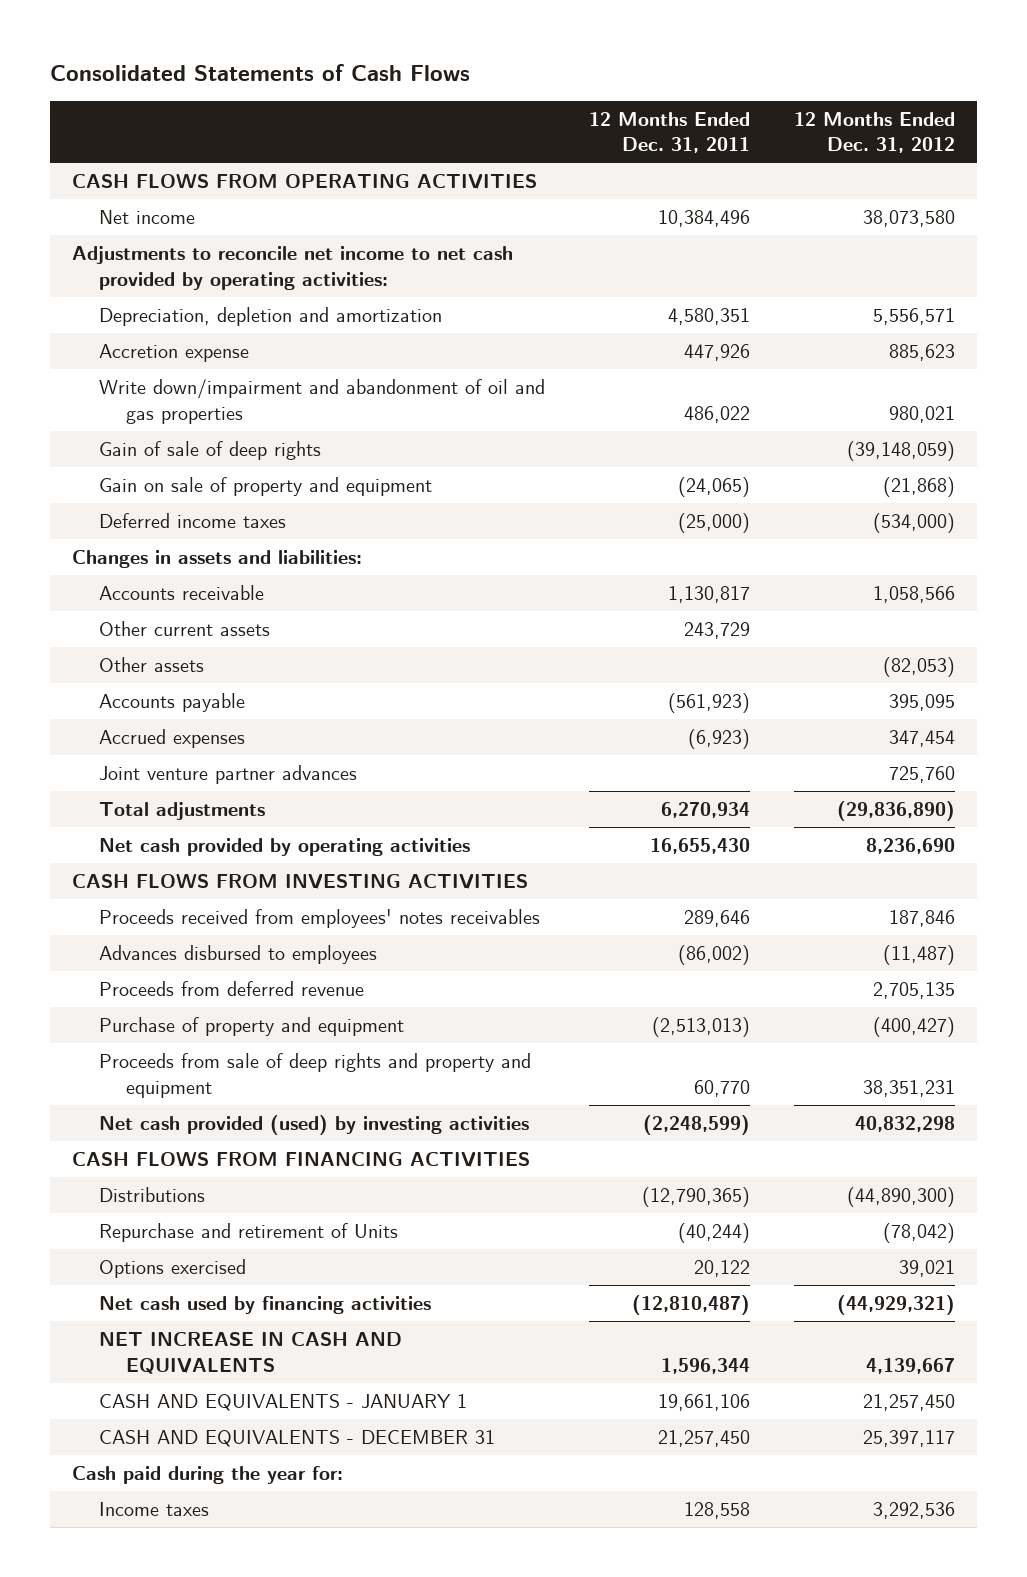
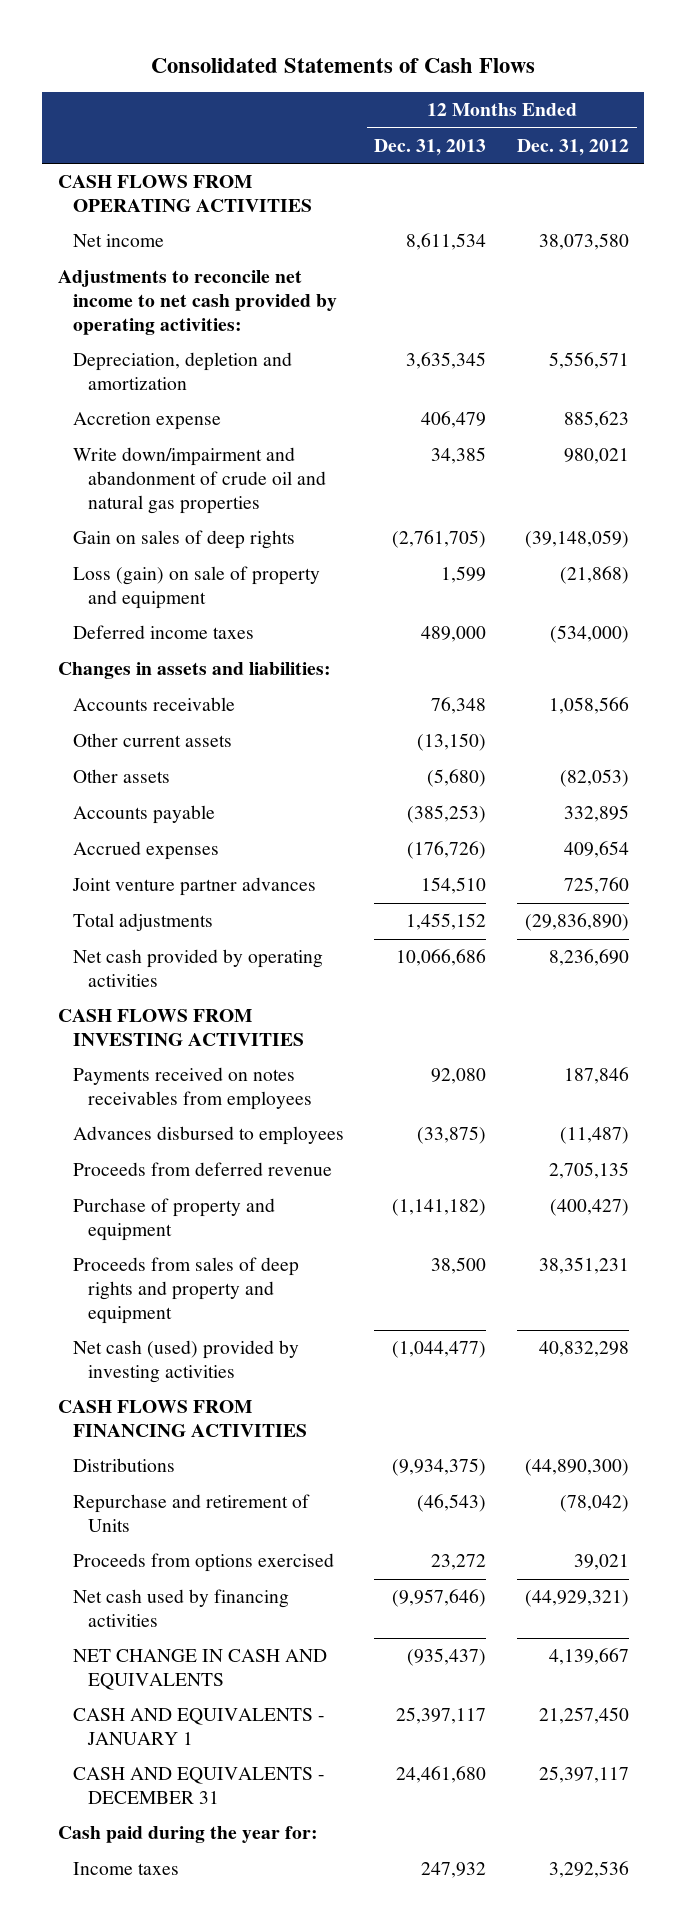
[588,111,750,154] 12 Months Ended Dec. 31, 2011 -> none
none -> [374,139,487,157] Dec. 31, 2013
[98,379,545,424] Write down/impairment and abandonment of oil and gas properties -> [72,447,326,514] Write down/impairment and abandonment of crude oil and natural gas properties
[98,441,321,461] Gain of sale of deep rights -> [72,530,295,550] Gain on sales of deep rights
[98,477,432,497] Gain on sale of property and equipment -> [72,566,320,609] Loss (gain) on sale of property and equipment
[889,694,956,712] 395,095 -> [563,805,629,823] 332,895
[889,730,956,748] 347,454 -> [563,841,629,859] 409,654
[98,909,540,929] Proceeds received from employees' notes receivables -> [72,1067,312,1110] Payments received on notes receivables from employees
[98,1053,531,1098] Proceeds from sale of deep rights and property and equipment -> [72,1257,299,1324] Proceeds from sales of deep rights and property and equipment
[98,1115,529,1136] Net cash provided (used) by investing activities -> [72,1340,299,1383] Net cash (used) provided by investing activities
[98,1259,246,1279] Options exercised -> [72,1553,334,1573] Proceeds from options exercised
[98,1332,402,1374] NET INCREASE IN CASH AND EQUIVALENTS -> [72,1649,327,1690] NET CHANGE IN CASH AND EQUIVALENTS

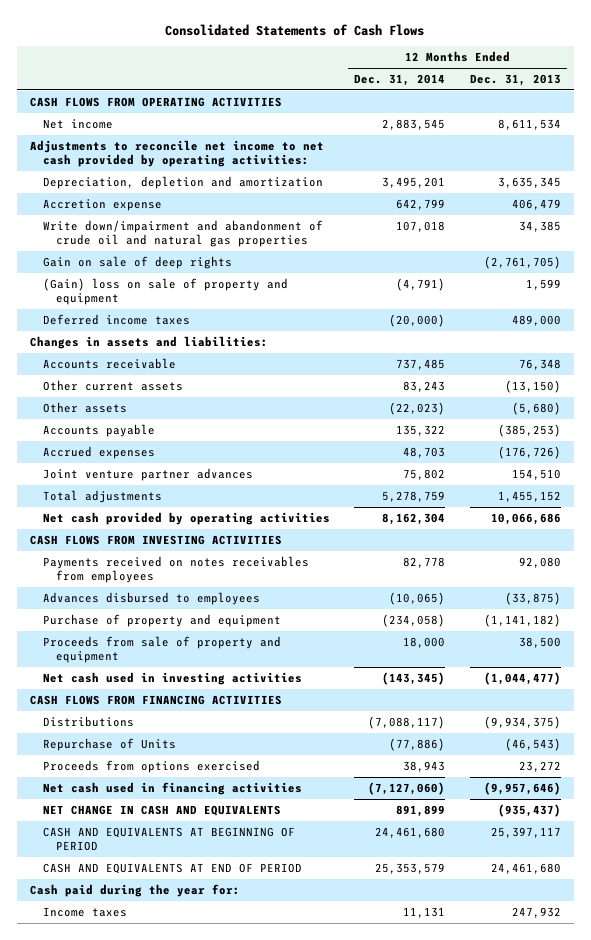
[516,139,629,157] Dec. 31, 2012 -> none
none -> [354,73,446,86] Dec. 31, 2014
[72,530,295,550] Gain on sales of deep rights -> [42,255,232,269] Gain on sale of deep rights
[72,566,320,609] Loss (gain) on sale of property and equipment -> [42,277,288,305] (Gain) loss on sale of property and equipment
[72,1162,332,1177] Proceeds from deferred revenue -> none
[72,1257,299,1324] Proceeds from sales of deep rights and property and equipment -> [42,635,281,663] Proceeds from sale of property and equipment
[72,1340,299,1383] Net cash (used) provided by investing activities -> [42,671,302,685] Net cash used in investing activities
[72,1494,310,1532] Repurchase and retirement of Units -> [42,737,176,751] Repurchase of Units
[72,1589,289,1627] Net cash used by financing activities -> [42,781,302,795] Net cash used in financing activities
[72,1708,325,1745] CASH AND EQUIVALENTS - JANUARY 1 -> [42,826,295,851] CASH AND EQUIVALENTS AT BEGINNING OF PERIOD
[72,1767,325,1804] CASH AND EQUIVALENTS - DECEMBER 31 -> [42,862,302,874] CASH AND EQUIVALENTS AT END OF PERIOD

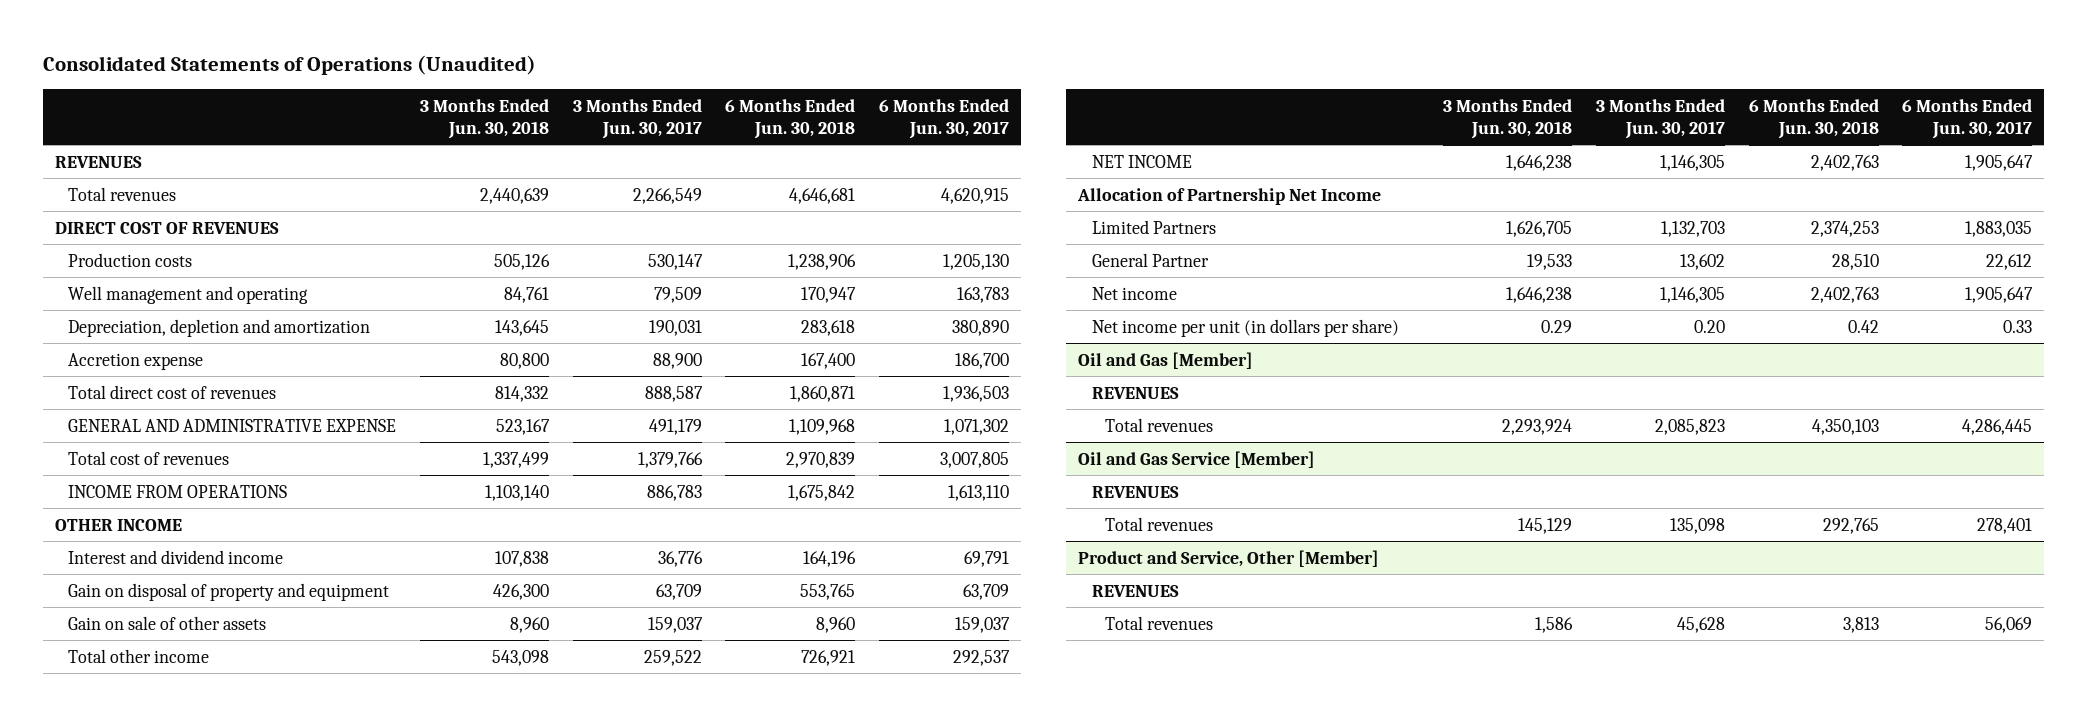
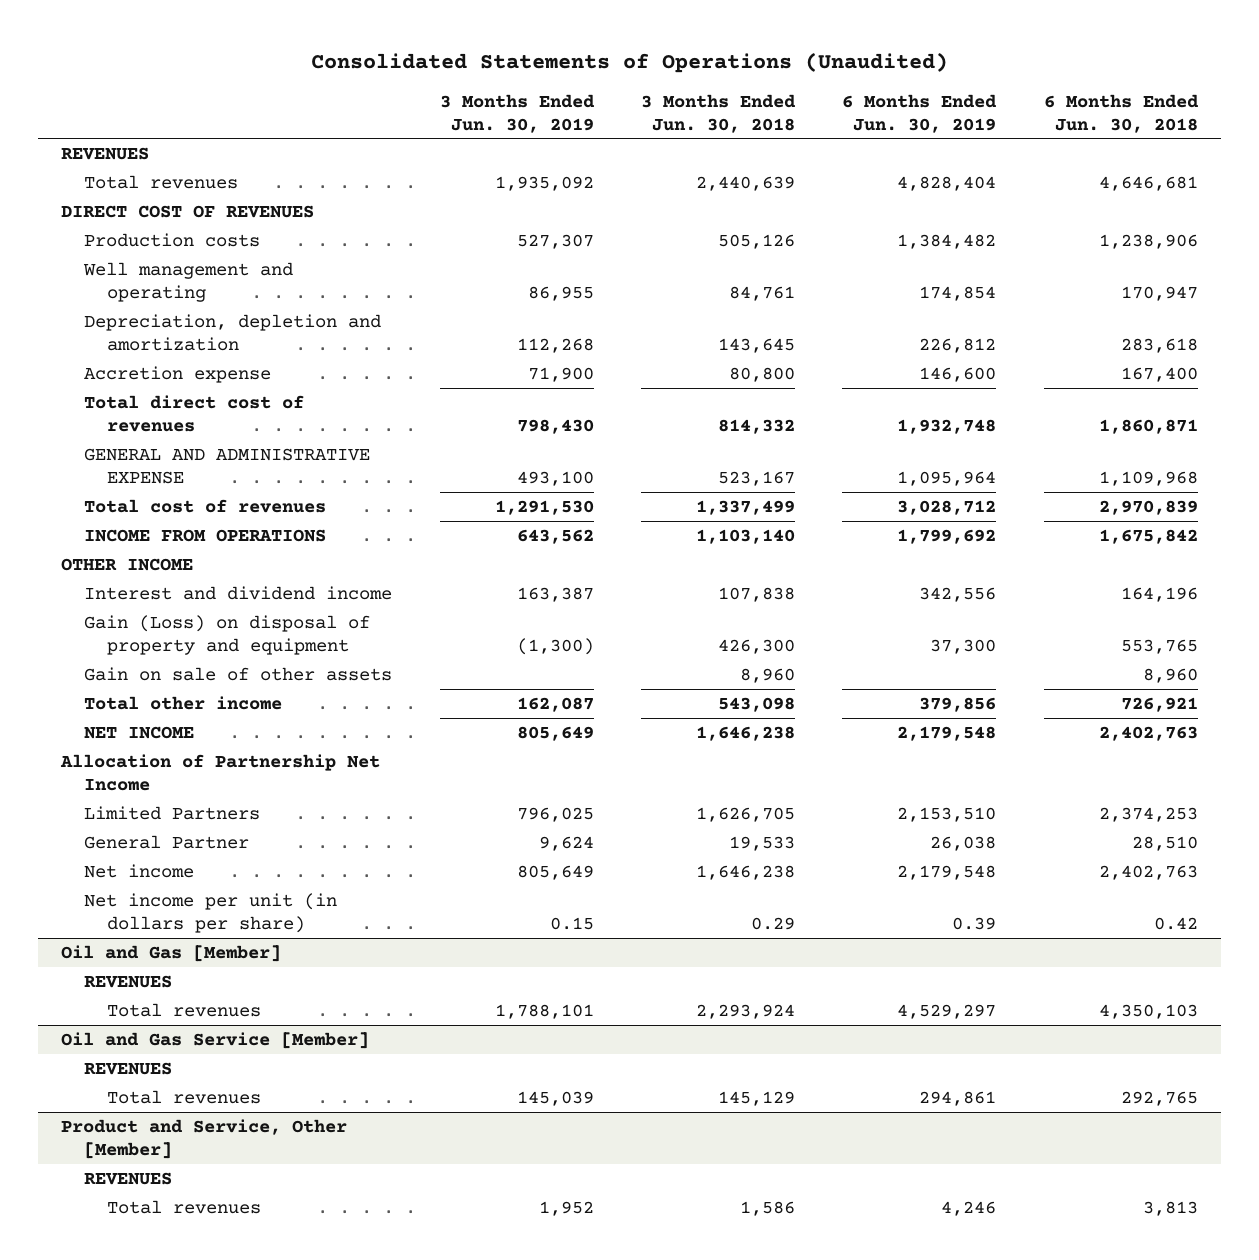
[572,98,702,139] 3 Months Ended Jun. 30, 2017 -> none
[879,98,1010,139] 6 Months Ended Jun. 30, 2017 -> none
none -> [439,93,595,133] 3 Months Ended Jun. 30, 2019
none -> [842,93,998,133] 6 Months Ended Jun. 30, 2019
[68,582,390,601] Gain on disposal of property and equipment -> [84,615,371,655] Gain (Loss) on disposal of property and equipment

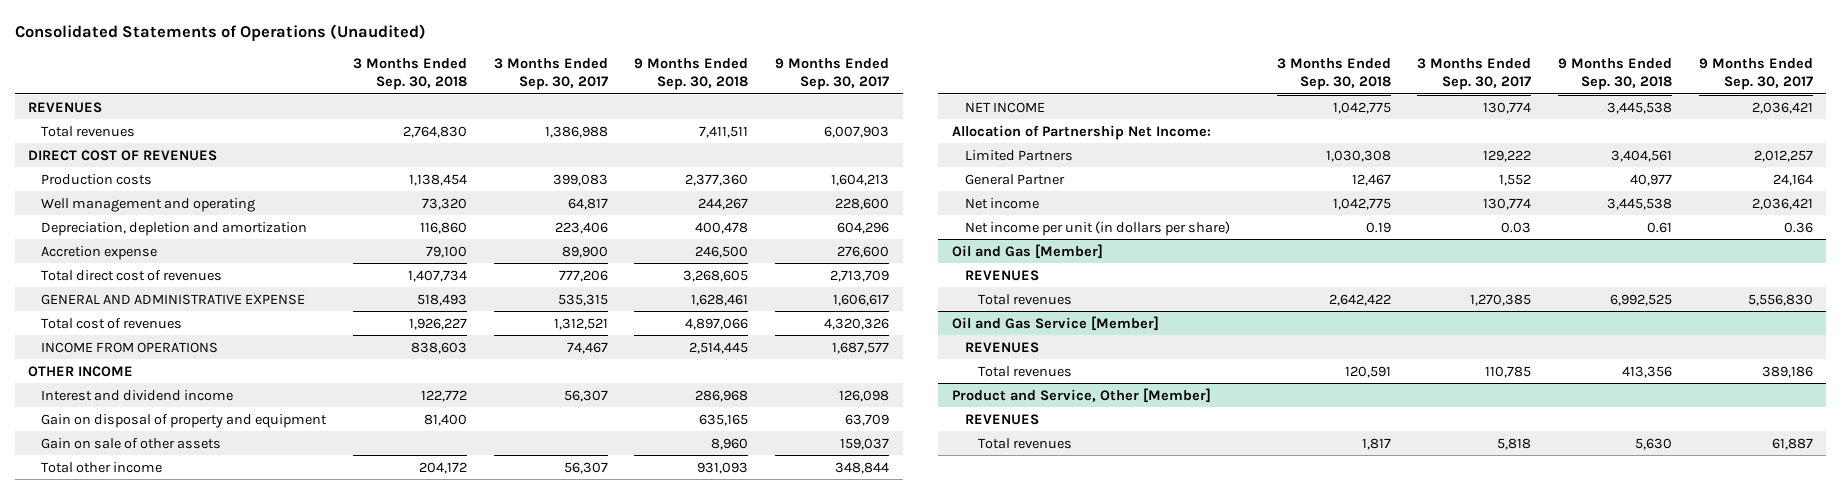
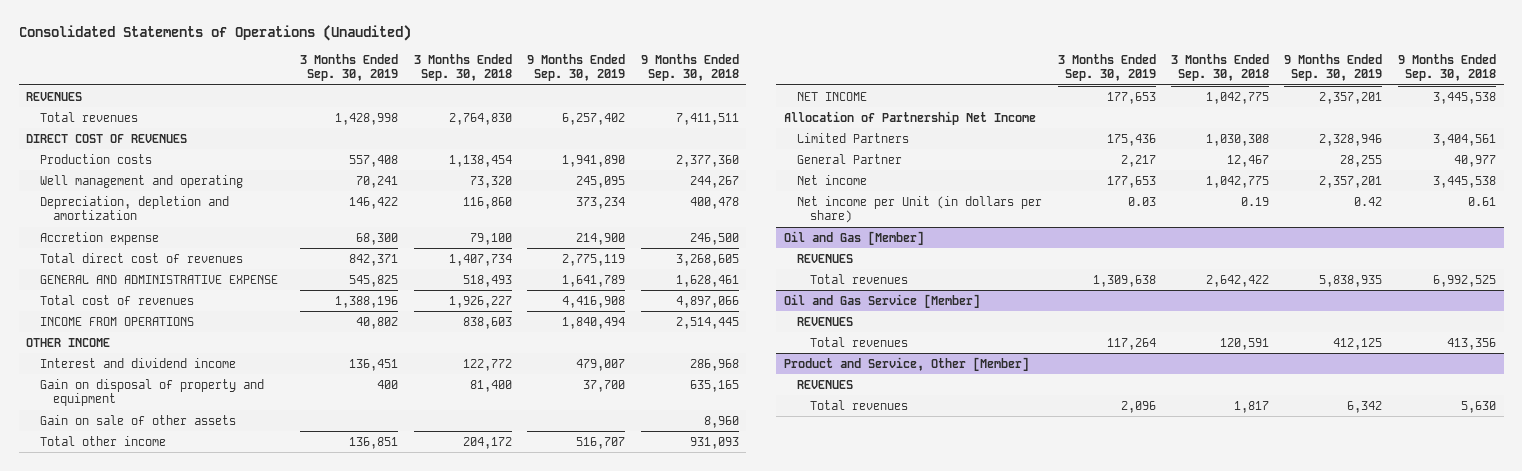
[493,57,608,91] 3 Months Ended Sep. 30, 2017 -> none
[775,57,890,91] 9 Months Ended Sep. 30, 2017 -> none
none -> [300,54,399,82] 3 Months Ended Sep. 30, 2019
none -> [527,54,626,82] 9 Months Ended Sep. 30, 2019
[951,124,1211,140] Allocation of Partnership Net Income: -> [783,110,1036,125] Allocation of Partnership Net Income
[964,220,1230,236] Net income per unit (in dollars per share) -> [797,195,1043,224] Net income per Unit (in dollars per share)

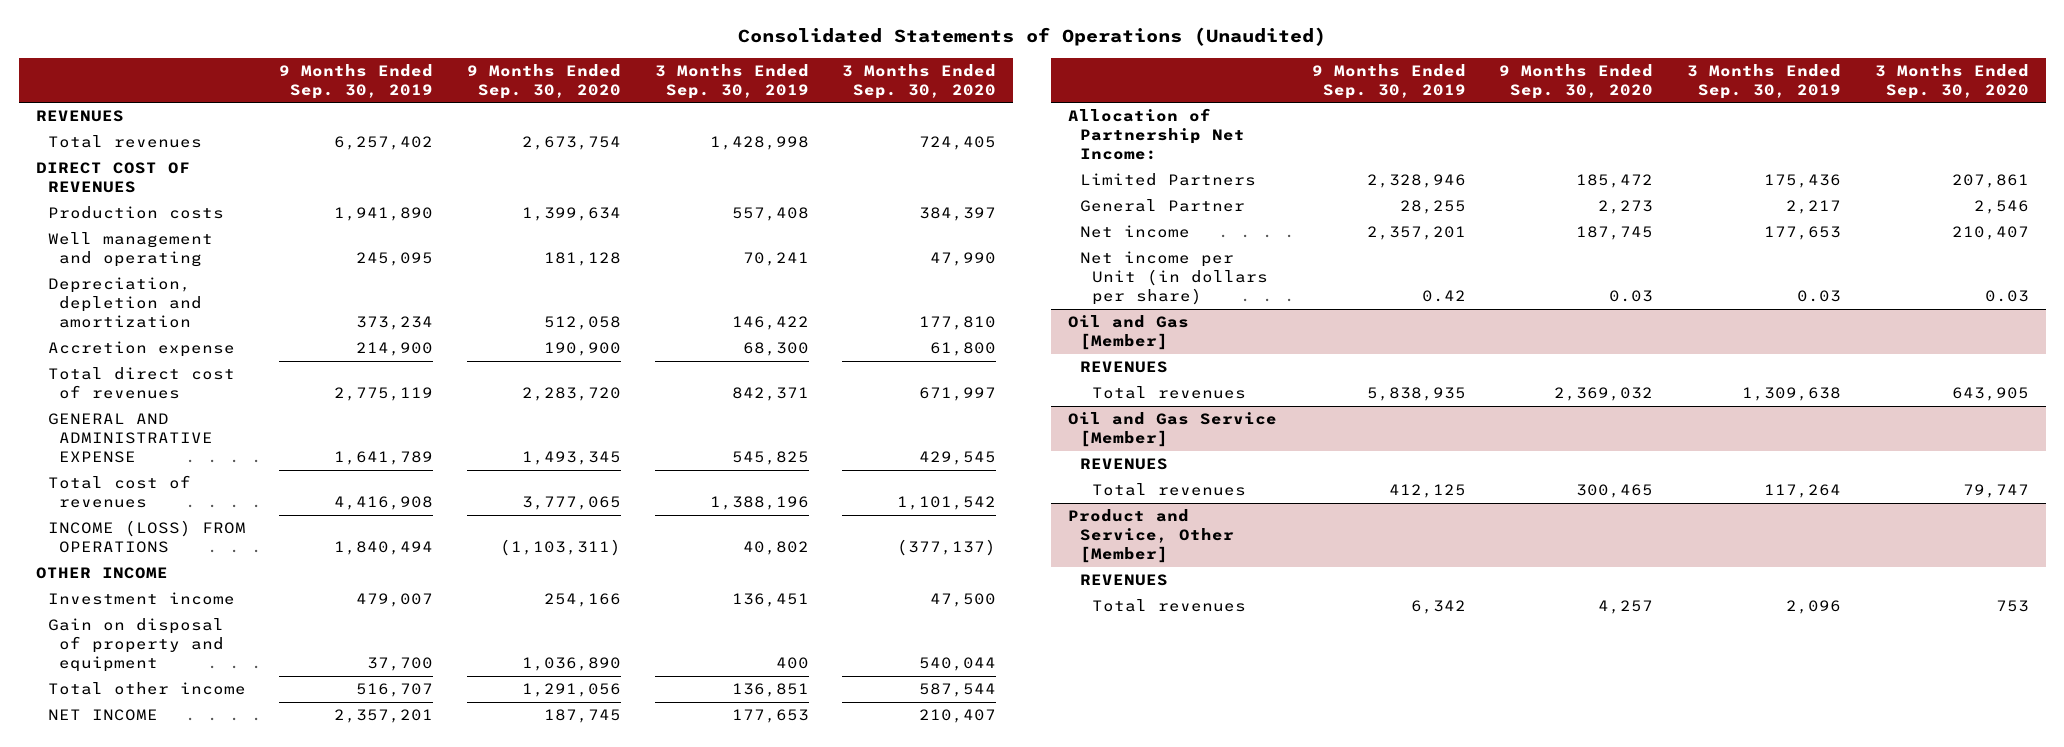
[413,54,512,82] 3 Months Ended Sep. 30, 2018 -> none
[640,54,739,82] 9 Months Ended Sep. 30, 2018 -> none
none -> [466,63,621,99] 9 Months Ended Sep. 30, 2020
none -> [842,63,997,99] 3 Months Ended Sep. 30, 2020
[39,316,194,326] INCOME FROM OPERATIONS -> [47,520,246,554] INCOME (LOSS) FROM OPERATIONS
[39,357,236,368] Interest and dividend income -> [47,592,235,606] Investment income
[39,414,236,425] Gain on sale of other assets -> none
[783,110,1036,125] Allocation of Partnership Net Income -> [1067,108,1245,160] Allocation of Partnership Net Income:

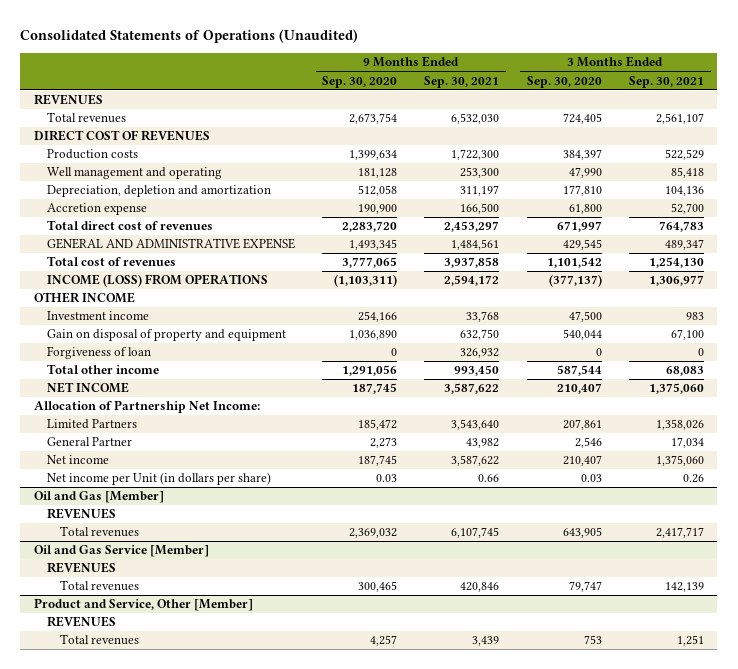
[279,63,434,99] 9 Months Ended Sep. 30, 2019 -> none
[654,63,809,99] 3 Months Ended Sep. 30, 2019 -> none
none -> [424,75,500,88] Sep. 30, 2021
none -> [628,75,704,88] Sep. 30, 2021
none -> [47,346,152,360] Forgiveness of loan

